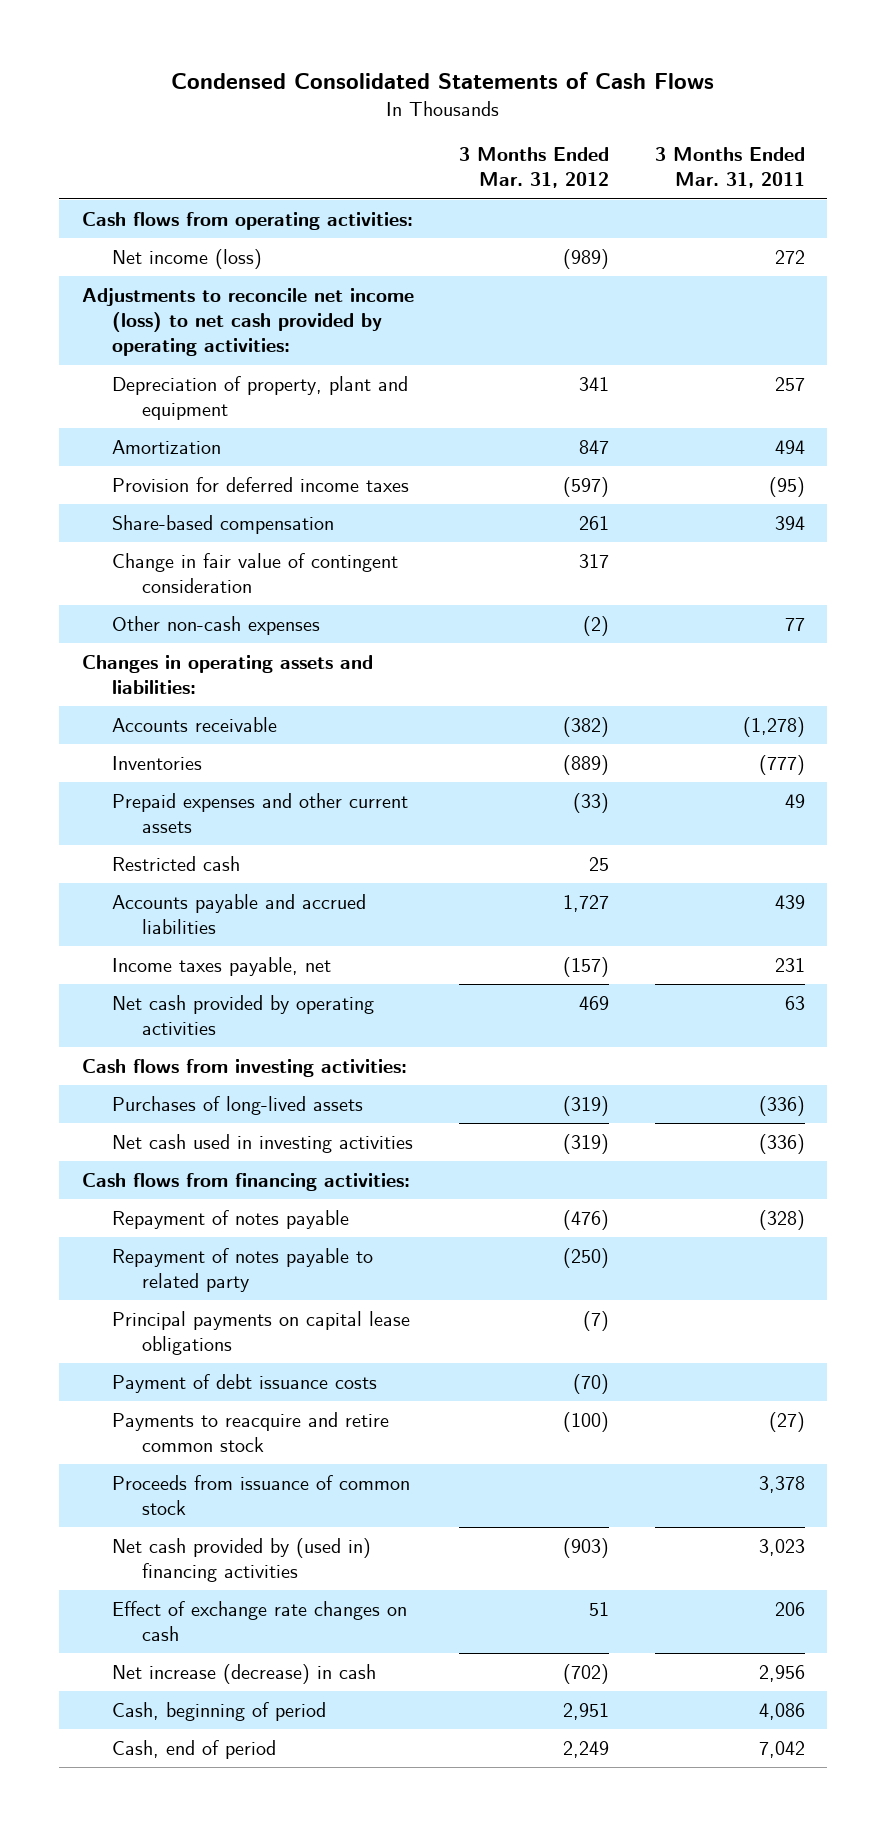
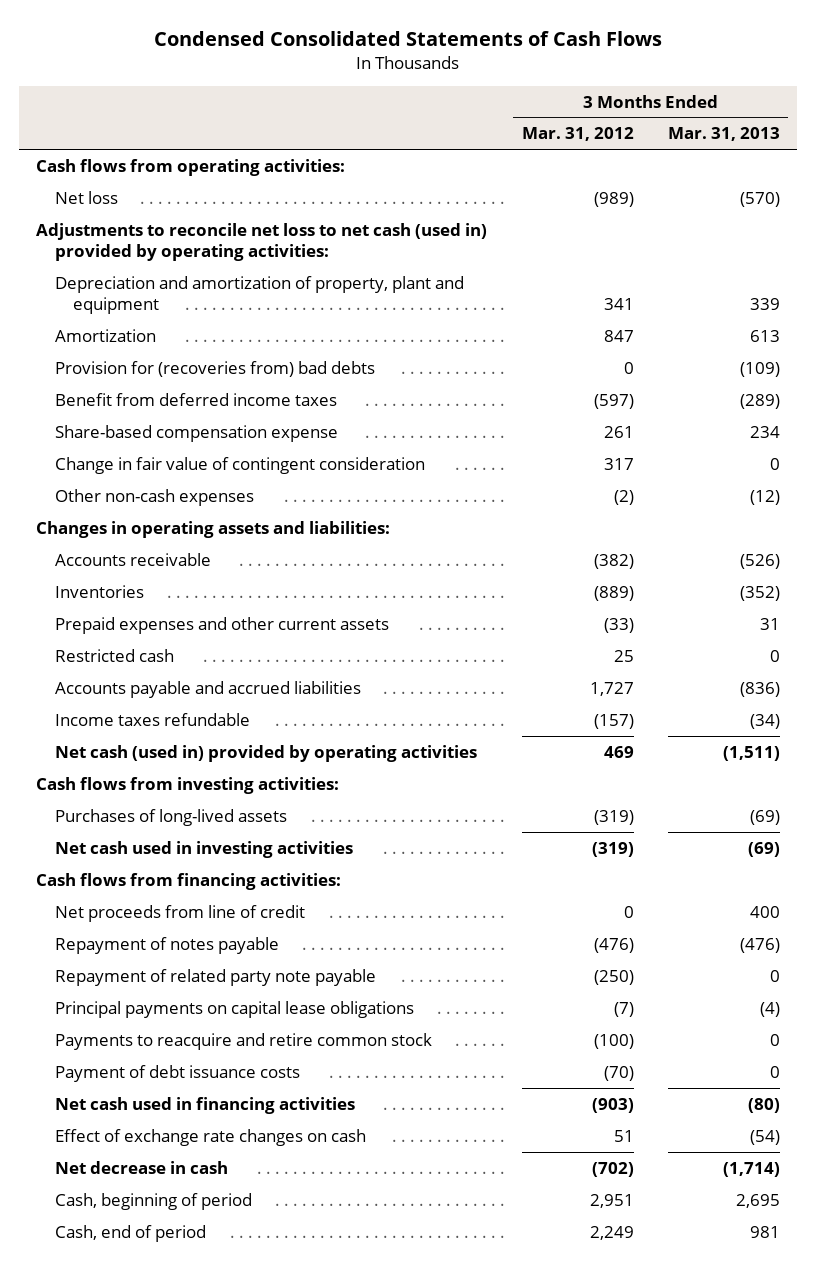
[654,147,805,189] 3 Months Ended Mar. 31, 2011 -> none
none -> [667,127,780,142] Mar. 31, 2013
[111,249,262,270] Net income (loss) -> [54,190,118,204] Net loss
[81,288,414,357] Adjustments to reconcile net income (loss) to net cash provided by operating activities: -> [36,222,488,262] Adjustments to reconcile net loss to net cash (used in) provided by operating activities:
[111,376,408,421] Depreciation of property, plant and equipment -> [54,275,464,315] Depreciation and amortization of property, plant and equipment
none -> [54,360,375,377] Provision for (recoveries from) bad debts
[111,477,409,493] Provision for deferred income taxes -> [54,392,337,406] Benefit from deferred income taxes
[111,515,334,535] Share-based compensation -> [54,424,338,442] Share-based compensation expense
[111,957,331,977] Income taxes payable, net -> [54,712,250,726] Income taxes refundable
[111,995,374,1036] Net cash provided by operating activities -> [54,744,477,762] Net cash (used in) provided by operating activities
none -> [54,904,305,922] Net proceeds from line of credit
[111,1248,373,1293] Repayment of notes payable to related party -> [54,968,376,986] Repayment of related party note payable
[111,1475,410,1516] Proceeds from issuance of common stock -> none
[111,1374,377,1394] Payment of debt issuance costs -> [54,1064,300,1082] Payment of debt issuance costs
[111,1538,371,1583] Net cash provided by (used in) financing activities -> [54,1096,355,1114] Net cash used in financing activities
[111,1664,376,1685] Net increase (decrease) in cash -> [54,1160,228,1174] Net decrease in cash

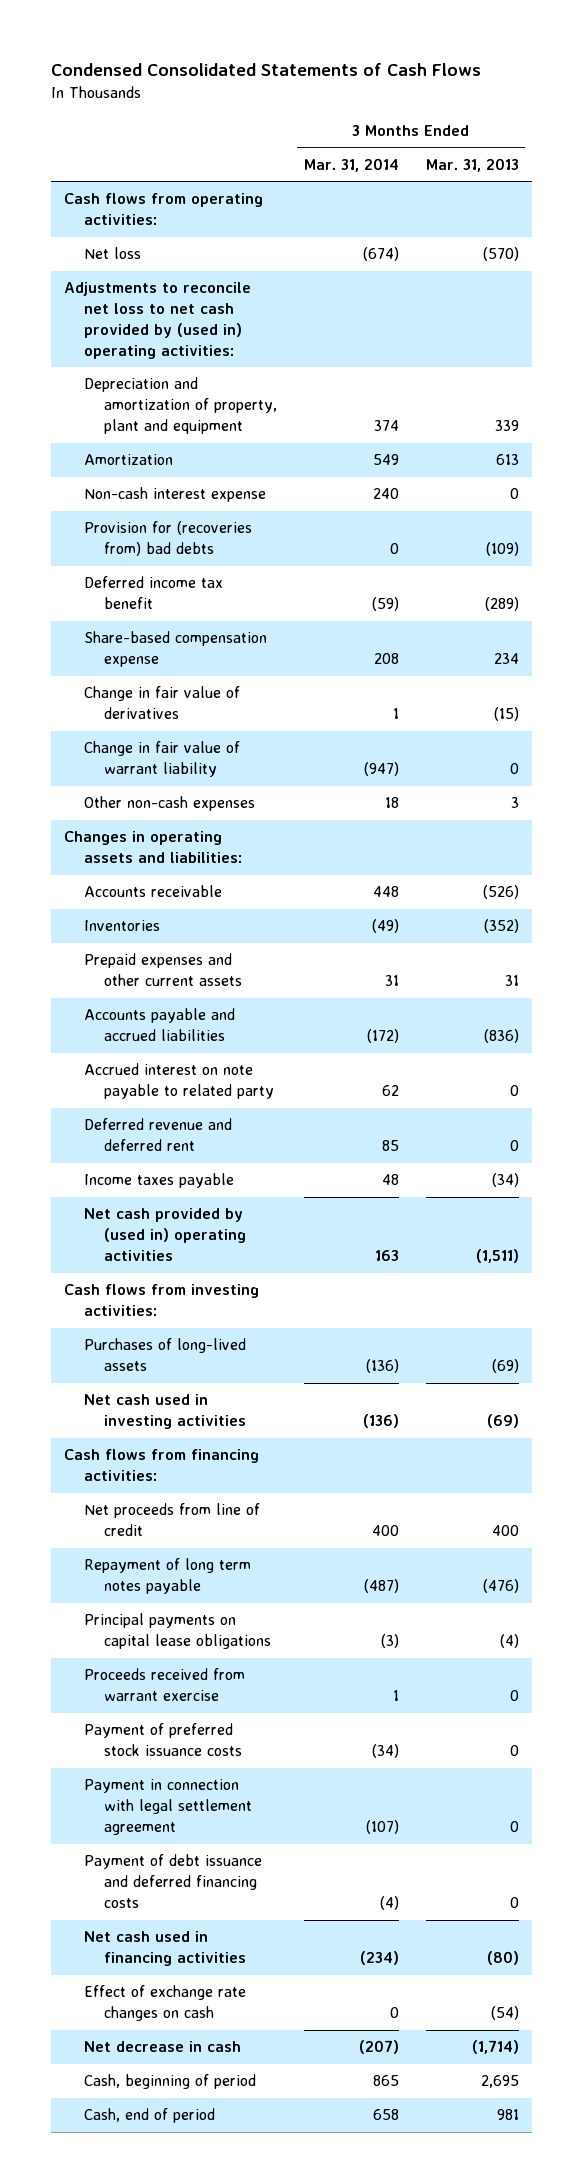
[521,127,634,142] Mar. 31, 2012 -> none
none -> [304,158,400,173] Mar. 31, 2014
[36,222,488,262] Adjustments to reconcile net loss to net cash (used in) provided by operating activities: -> [64,282,252,360] Adjustments to reconcile net loss to net cash provided by (used in) operating activities:
none -> [84,487,267,503] Non-cash interest expense
[54,392,337,406] Benefit from deferred income taxes -> [84,576,224,610] Deferred income tax benefit
none -> [84,686,241,720] Change in fair value of derivatives
[54,456,425,474] Change in fair value of contingent consideration -> [84,741,241,778] Change in fair value of warrant liability
[749,489,780,505] (12) -> [510,797,519,809] 3
[54,648,174,662] Restricted cash -> none
none -> [84,1063,275,1100] Accrued interest on note payable to related party
none -> [84,1118,233,1152] Deferred revenue and deferred rent
[54,712,250,726] Income taxes refundable -> [84,1173,235,1189] Income taxes payable
[54,744,477,762] Net cash (used in) provided by operating activities -> [84,1208,247,1262] Net cash provided by (used in) operating activities
[54,968,376,986] Repayment of related party note payable -> none
[54,936,279,954] Repayment of notes payable -> [84,1558,252,1595] Repayment of long term notes payable
[54,1032,432,1050] Payments to reacquire and retire common stock -> none
none -> [84,1668,246,1702] Proceeds received from warrant exercise
none -> [84,1723,243,1757] Payment of preferred stock issuance costs
none -> [84,1779,253,1836] Payment in connection with legal settlement agreement
[54,1064,300,1082] Payment of debt issuance costs -> [84,1854,263,1909] Payment of debt issuance and deferred financing costs

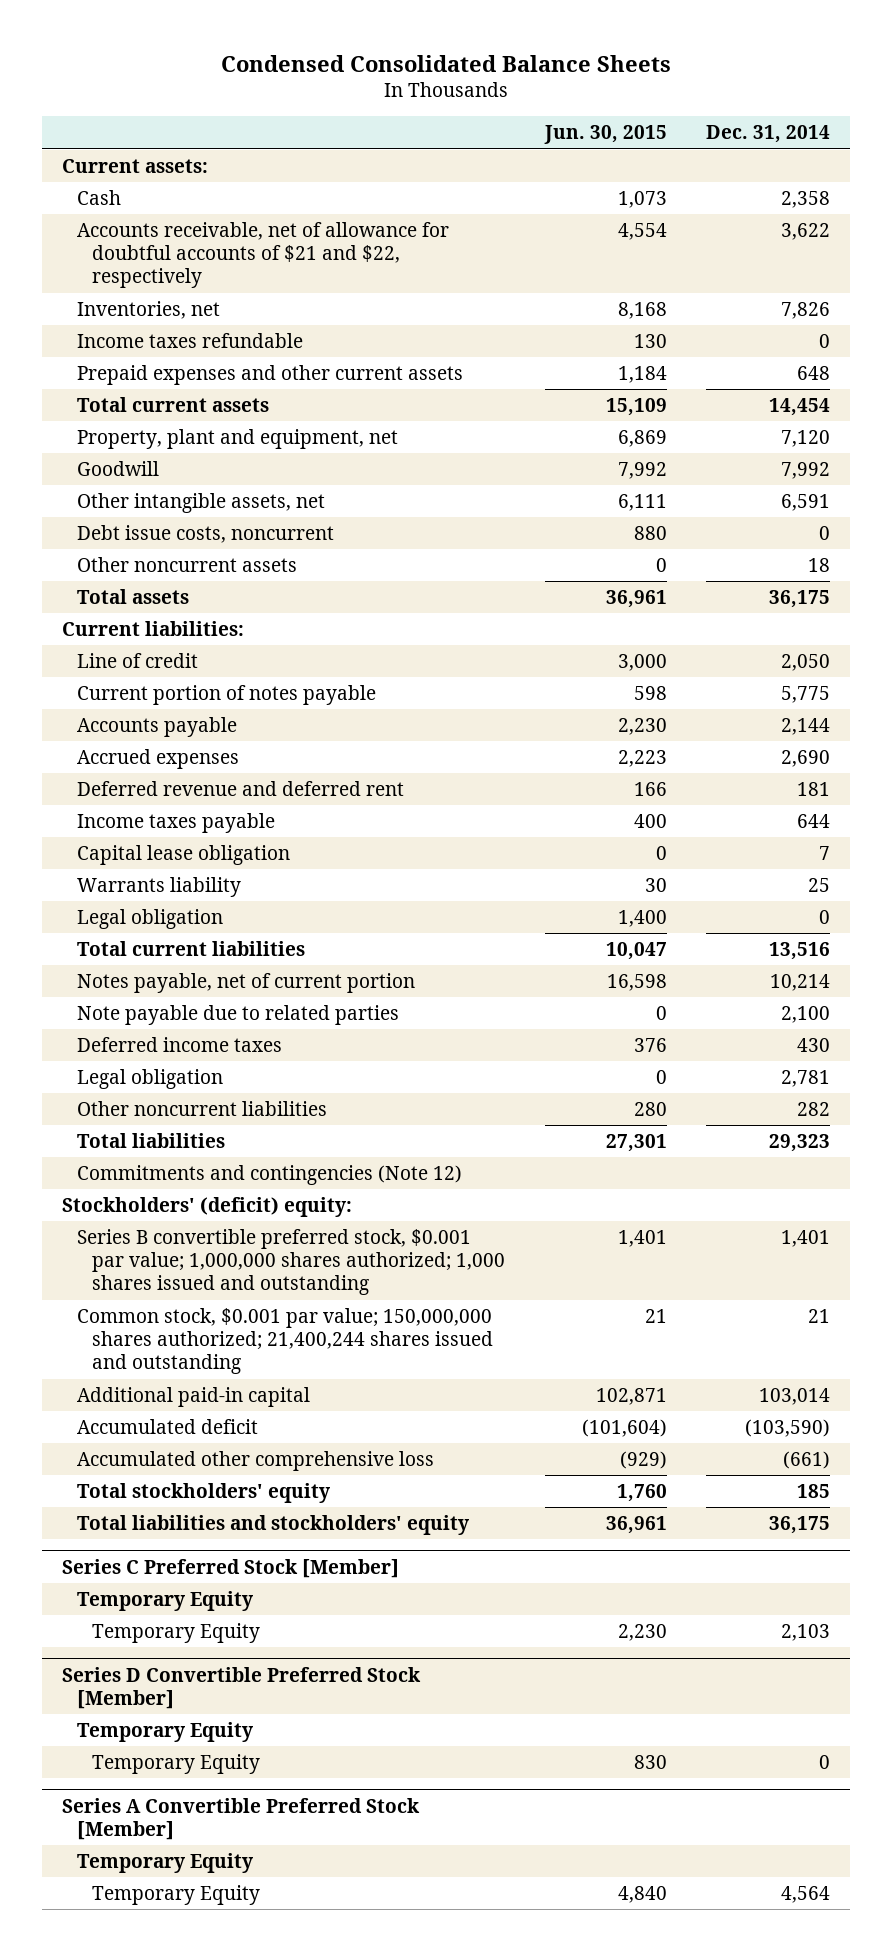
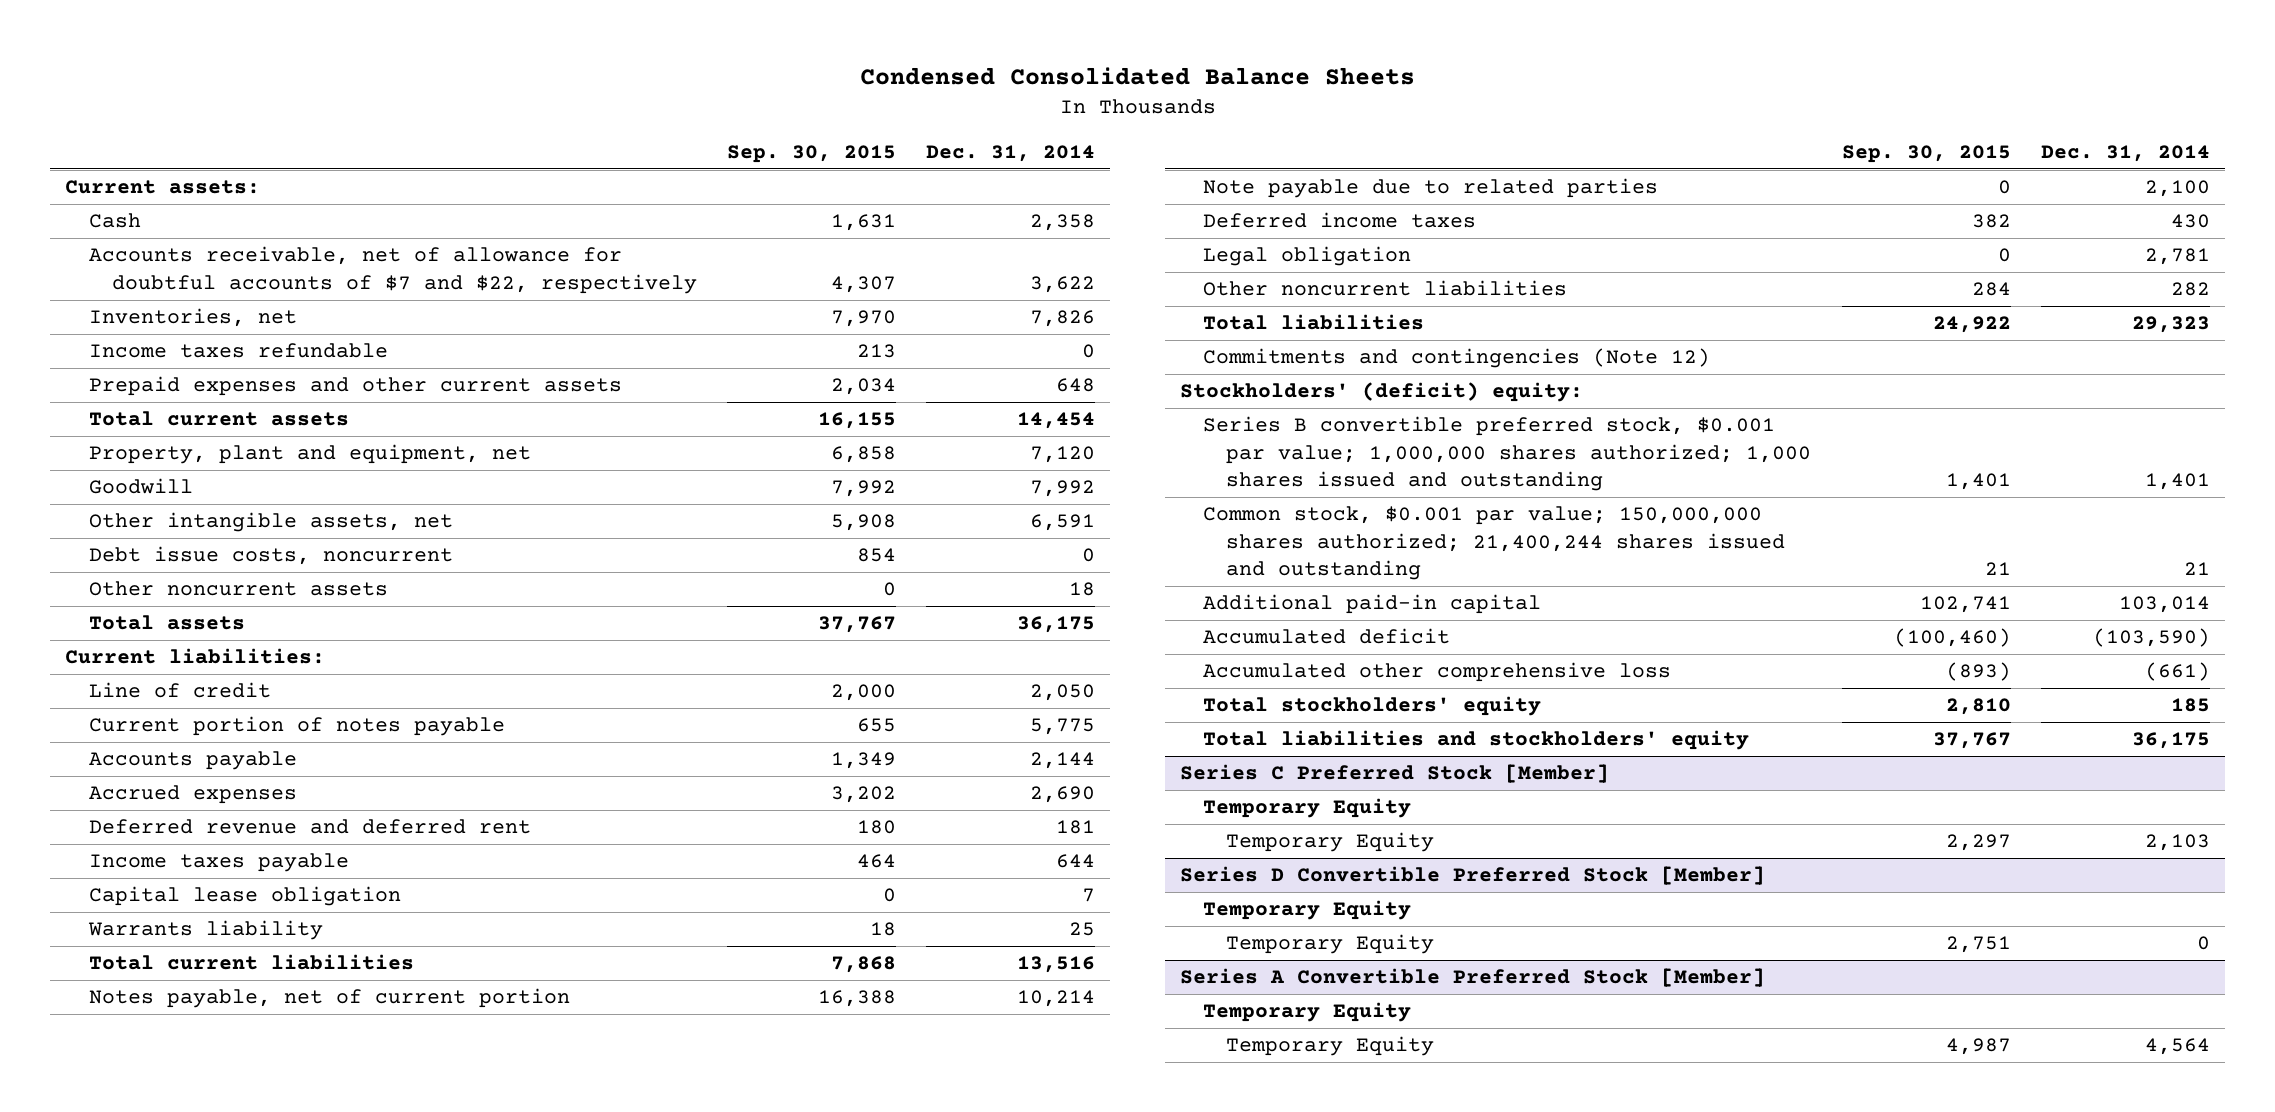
[543,125,667,145] Jun. 30, 2015 -> none
none -> [727,145,897,164] Sep. 30, 2015
[76,221,449,289] Accounts receivable, net of allowance for doubtful accounts of $21 and $22, respectively -> [88,246,697,294] Accounts receivable, net of allowance for doubtful accounts of $7 and $22, respectively
[76,908,223,929] Legal obligation -> none

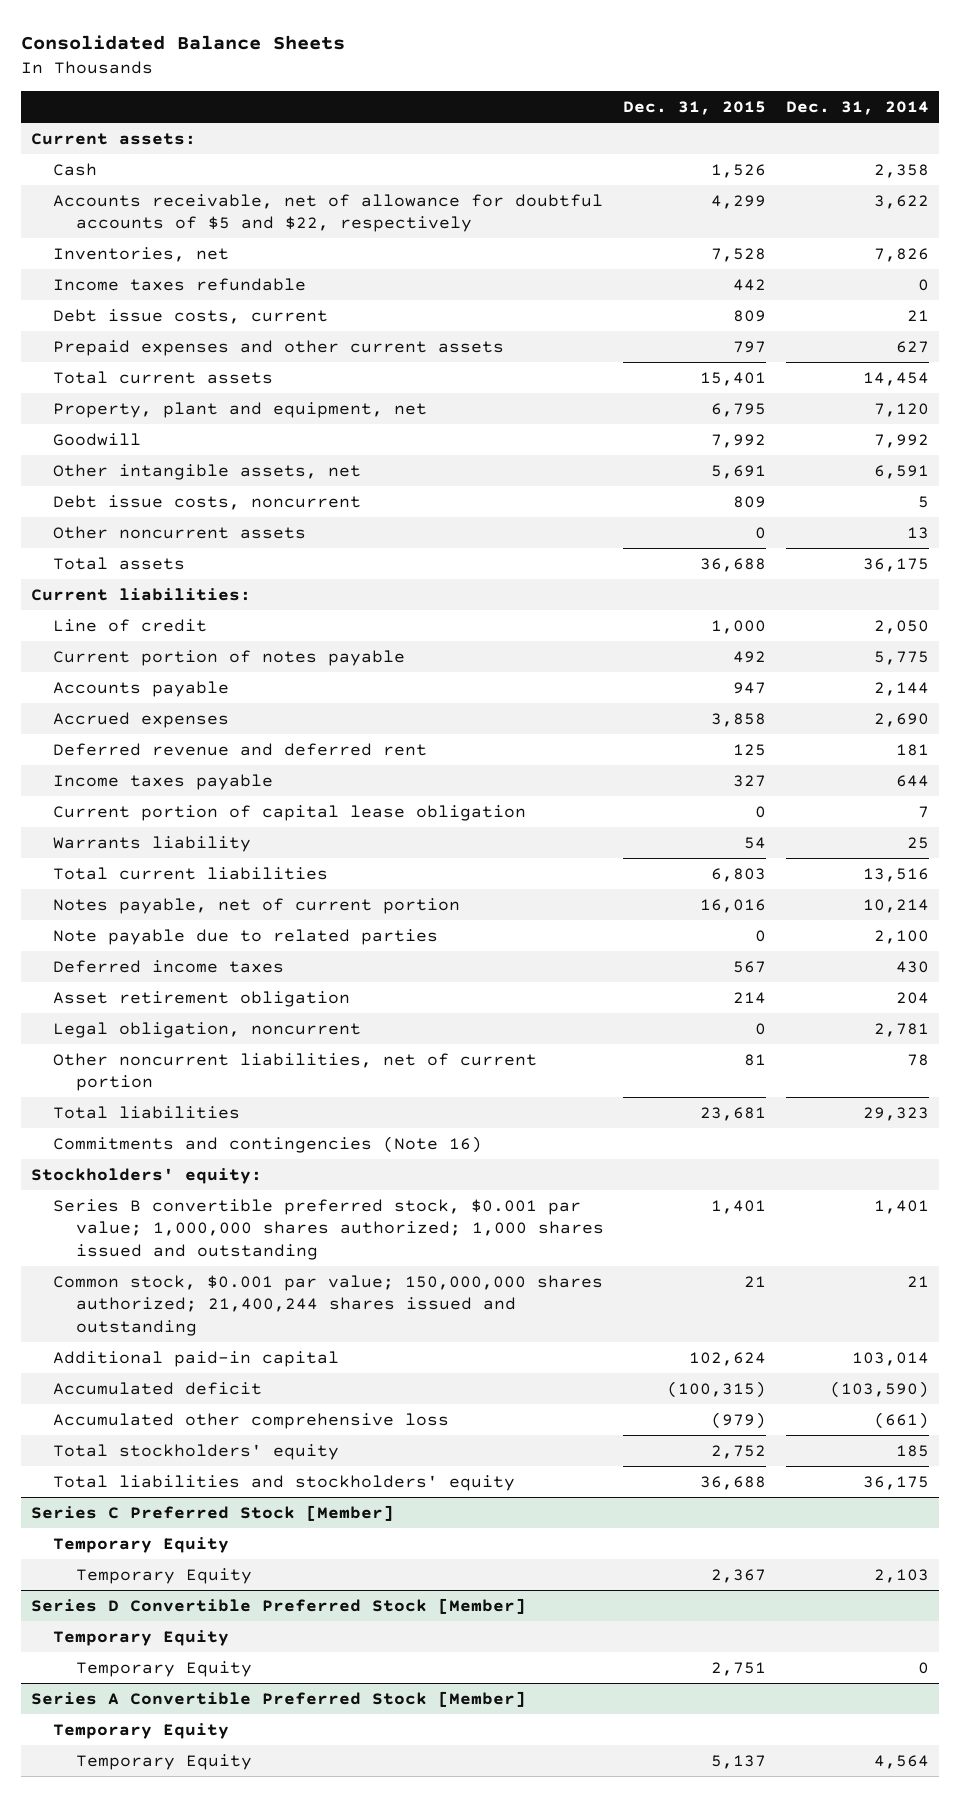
[859,66,1415,85] Condensed Consolidated Balance Sheets -> [21,35,346,51] Consolidated Balance Sheets
[727,145,897,164] Sep. 30, 2015 -> none
none -> [623,101,767,116] Dec. 31, 2015
[88,246,697,294] Accounts receivable, net of allowance for doubtful accounts of $7 and $22, respectively -> [53,193,604,233] Accounts receivable, net of allowance for doubtful accounts of $5 and $22, respectively
none -> [53,308,329,324] Debt issue costs, current
[1056,378,1096,393] 648 -> [896,340,930,353] 627
[1082,548,1096,563] 0 -> [918,495,930,508] 5
[1069,582,1096,597] 18 -> [907,526,930,539] 13
[88,886,401,907] Capital lease obligation -> [53,804,527,821] Current portion of capital lease obligation
none -> [53,990,351,1007] Asset retirement obligation
[1203,246,1412,267] Legal obligation -> [53,1021,362,1038] Legal obligation, noncurrent
[1203,280,1568,297] Other noncurrent liabilities -> [53,1052,538,1092] Other noncurrent liabilities, net of current portion
[2170,282,2210,297] 282 -> [907,1053,930,1066] 78
[1203,348,1711,369] Commitments and contingencies (Note 12) -> [53,1135,483,1153] Commitments and contingencies (Note 16)
[1179,382,1583,403] Stockholders' (deficit) equity: -> [31,1167,263,1184] Stockholders' equity:

